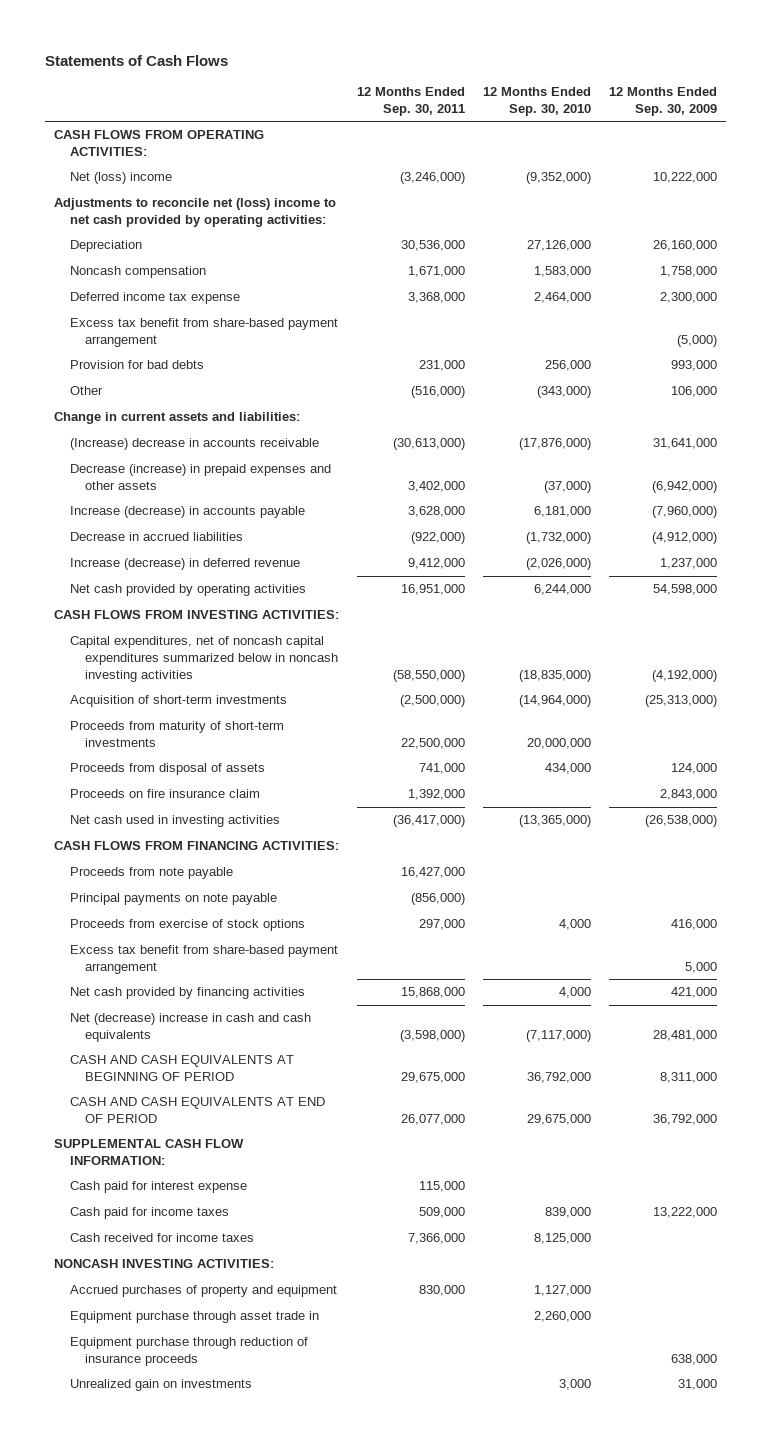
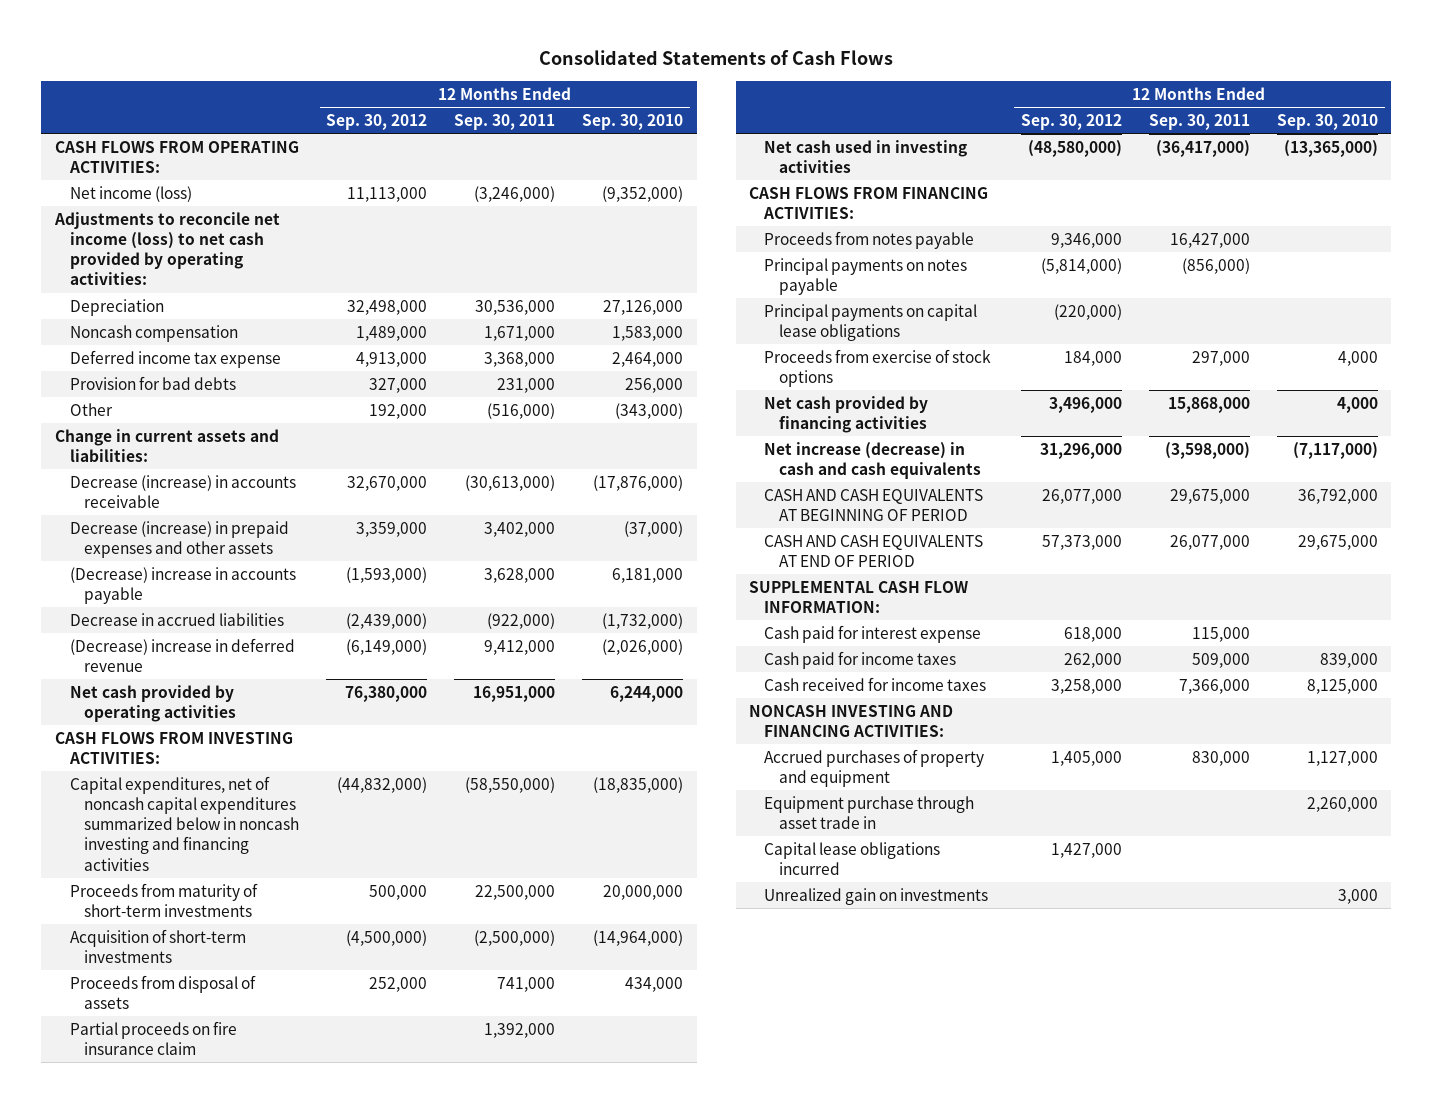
[45,54,229,66] Statements of Cash Flows -> [539,50,894,66] Consolidated Statements of Cash Flows
[608,87,717,116] 12 Months Ended Sep. 30, 2009 -> none
none -> [326,113,428,130] Sep. 30, 2012
[69,172,172,185] Net (loss) income -> [69,185,192,202] Net income (loss)
[54,198,337,227] Adjustments to reconcile net (loss) income to net cash provided by operating activities: -> [53,211,280,286] Adjustments to reconcile net income (loss) to net cash provided by operating activities:
[69,318,338,347] Excess tax benefit from share-based payment arrangement -> none
[69,438,319,451] (Increase) decrease in accounts receivable -> [69,474,296,508] Decrease (increase) in accounts receivable
[69,506,305,519] Increase (decrease) in accounts payable -> [69,566,296,604] (Decrease) increase in accounts payable
[69,558,300,571] Increase (decrease) in deferred revenue -> [69,637,295,672] (Decrease) increase in deferred revenue
[69,636,339,682] Capital expenditures, net of noncash capital expenditures summarized below in noncash investing activities -> [69,775,300,871] Capital expenditures, net of noncash capital expenditures summarized below in noncash investing and financing activities
[69,695,287,708] Acquisition of short-term investments -> [69,928,246,963] Acquisition of short-term investments
[69,789,260,799] Proceeds on fire insurance claim -> [69,1020,237,1055] Partial proceeds on fire insurance claim
[69,867,233,880] Proceeds from note payable -> [764,230,975,249] Proceeds from notes payable
[69,893,277,906] Principal payments on note payable -> [764,257,968,295] Principal payments on notes payable
none -> [764,303,978,341] Principal payments on capital lease obligations
[69,945,338,974] Excess tax benefit from share-based payment arrangement -> none
[69,1013,311,1042] Net (decrease) increase in cash and cash equivalents -> [764,441,981,479] Net increase (decrease) in cash and cash equivalents
[54,1259,275,1269] NONCASH INVESTING ACTIVITIES: -> [749,704,954,737] NONCASH INVESTING AND FINANCING ACTIVITIES:
[69,1337,308,1366] Equipment purchase through reduction of insurance proceeds -> none
none -> [764,841,941,875] Capital lease obligations incurred

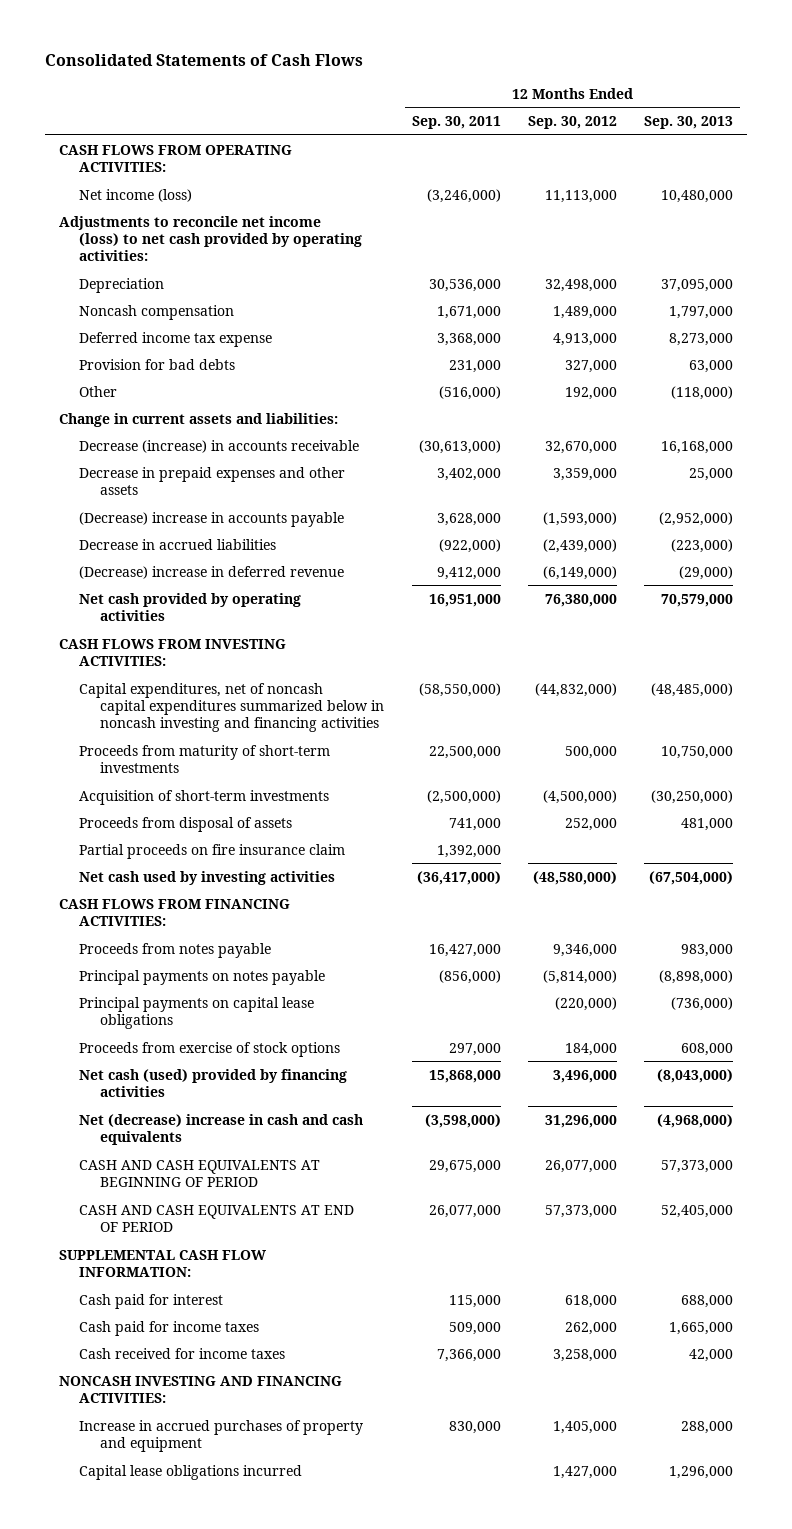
[582,113,684,130] Sep. 30, 2010 -> none
none -> [644,116,734,130] Sep. 30, 2013
[69,520,289,558] Decrease (increase) in prepaid expenses and other assets -> [79,466,346,496] Decrease in prepaid expenses and other assets
[764,139,968,173] Net cash used in investing activities -> [79,870,336,885] Net cash used by investing activities
[764,395,929,433] Net cash provided by financing activities -> [79,1068,348,1098] Net cash (used) provided by financing activities
[764,441,981,479] Net increase (decrease) in cash and cash equivalents -> [79,1113,364,1146] Net (decrease) increase in cash and cash equivalents
[764,624,982,643] Cash paid for interest expense -> [79,1293,224,1309] Cash paid for interest
[764,795,975,829] Equipment purchase through asset trade in -> none
[764,748,985,787] Accrued purchases of property and equipment -> [79,1419,364,1453] Increase in accrued purchases of property and equipment
[764,887,989,905] Unrealized gain on investments -> none

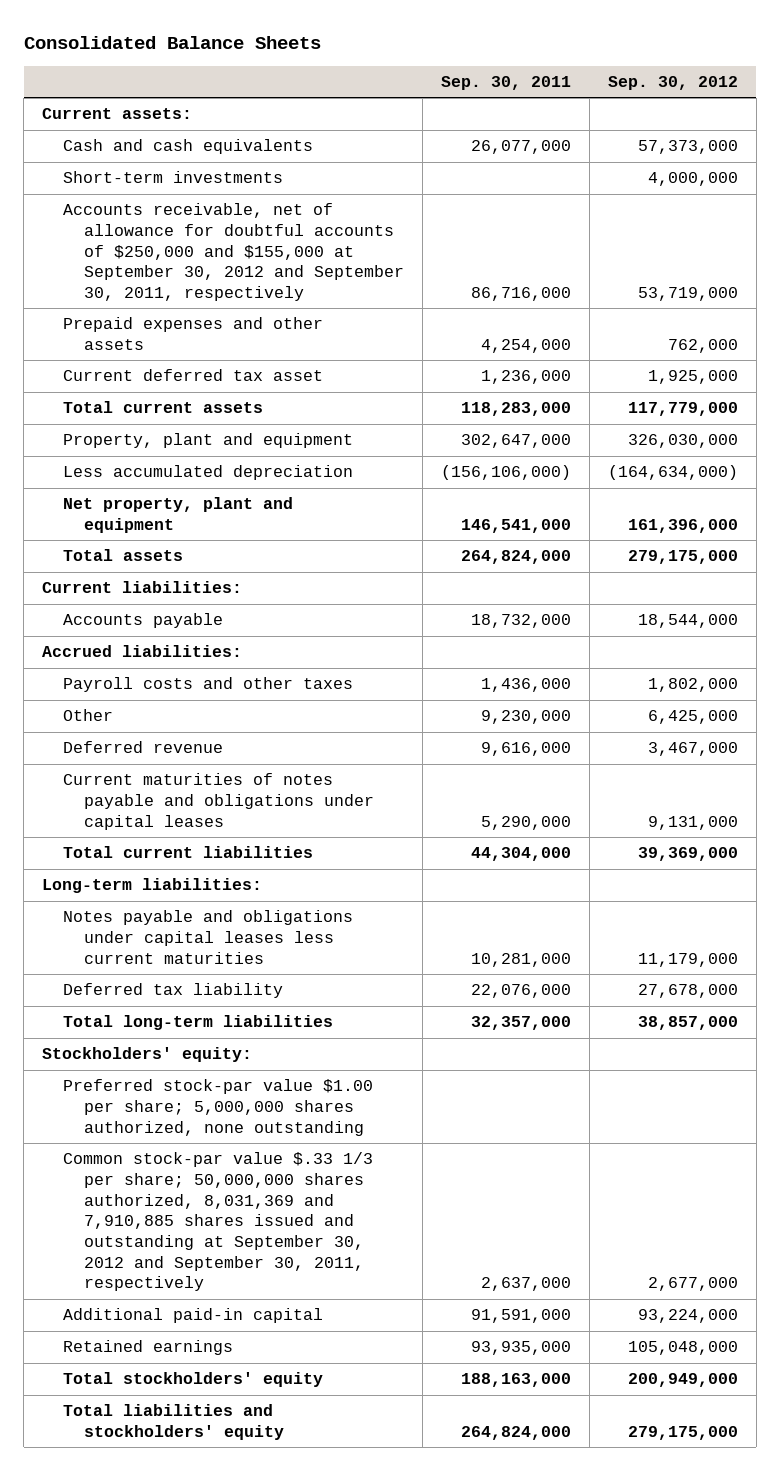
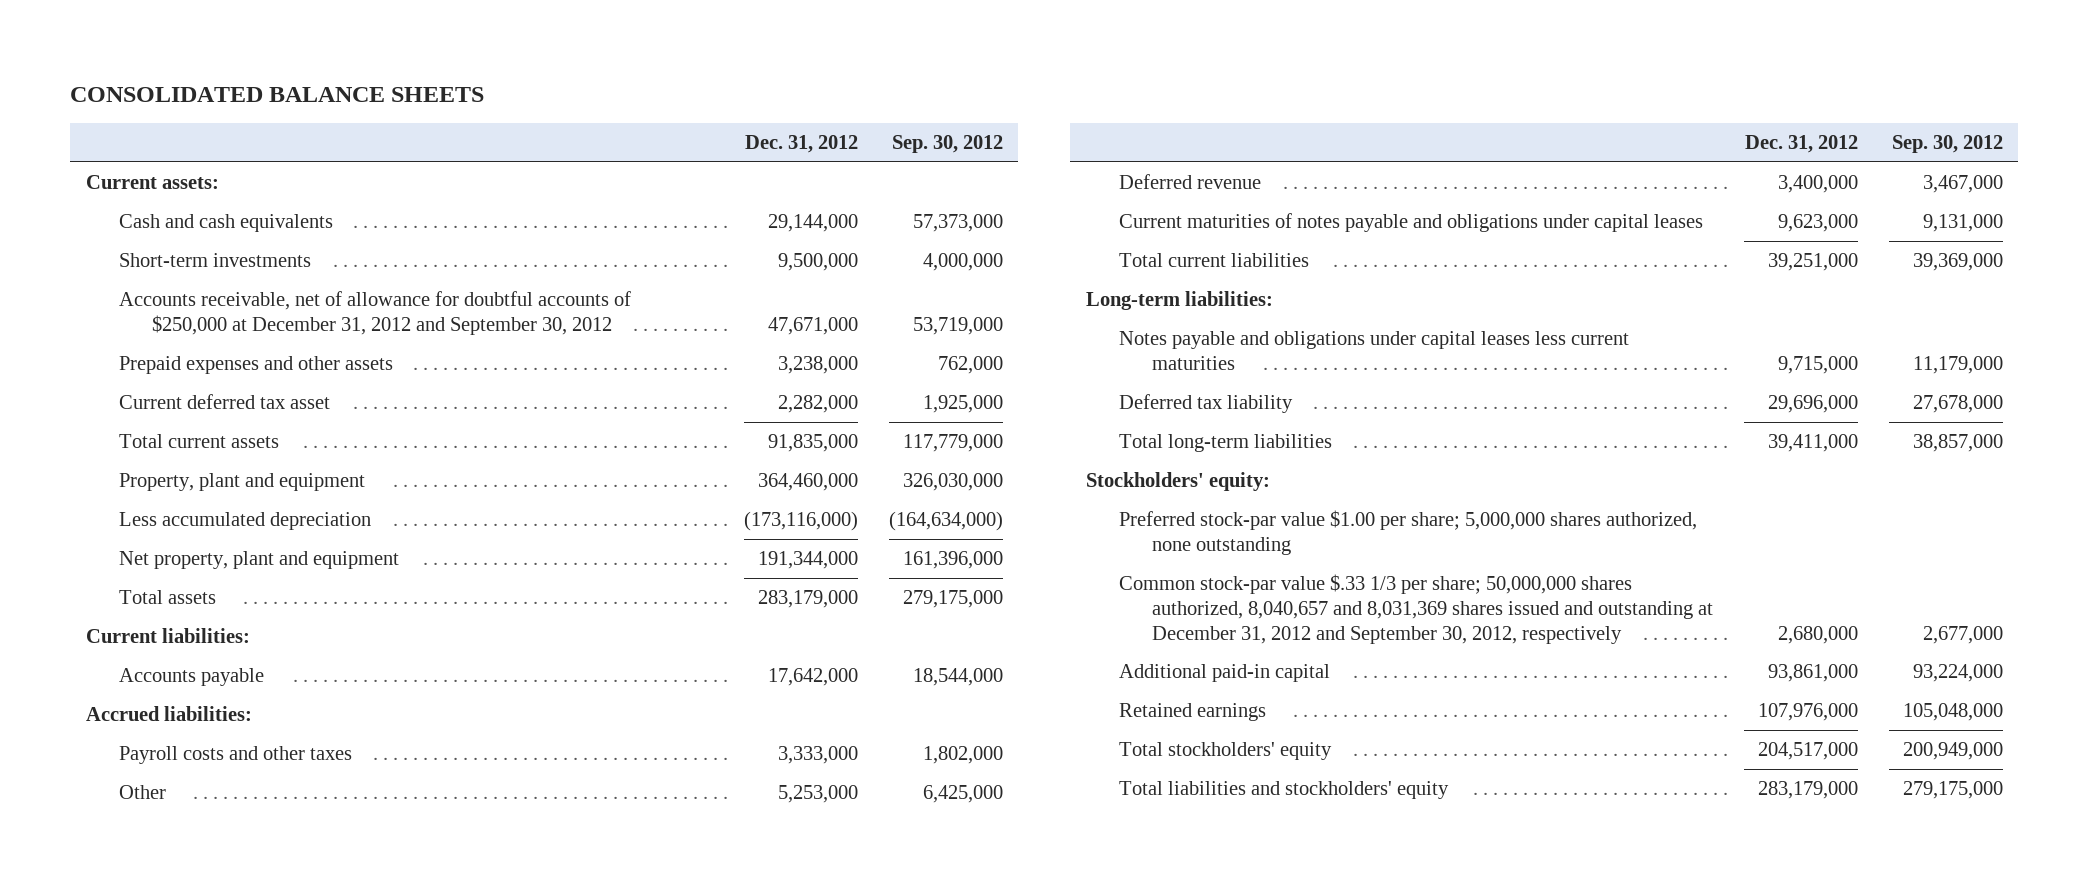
[23,36,321,50] Consolidated Balance Sheets -> [70,87,485,103] CONSOLIDATED BALANCE SHEETS
[440,76,571,91] Sep. 30, 2011 -> none
none -> [744,134,858,153] Dec. 31, 2012
[62,203,404,301] Accounts receivable, net of allowance for doubtful accounts of $250,000 and $155,000 at September 30, 2012 and September 30, 2011, respectively -> [118,291,631,335] Accounts receivable, net of allowance for doubtful accounts of $250,000 at December 31, 2012 and September 30, 2012
[62,1152,373,1292] Common stock-par value $.33 1/3 per share; 50,000,000 shares authorized, 8,031,369 and 7,910,885 shares issued and outstanding at September 30, 2012 and September 30, 2011, respectively -> [1118,574,1713,644] Common stock-par value $.33 1/3 per share; 50,000,000 shares authorized, 8,040,657 and 8,031,369 shares issued and outstanding at December 31, 2012 and September 30, 2012, respectively

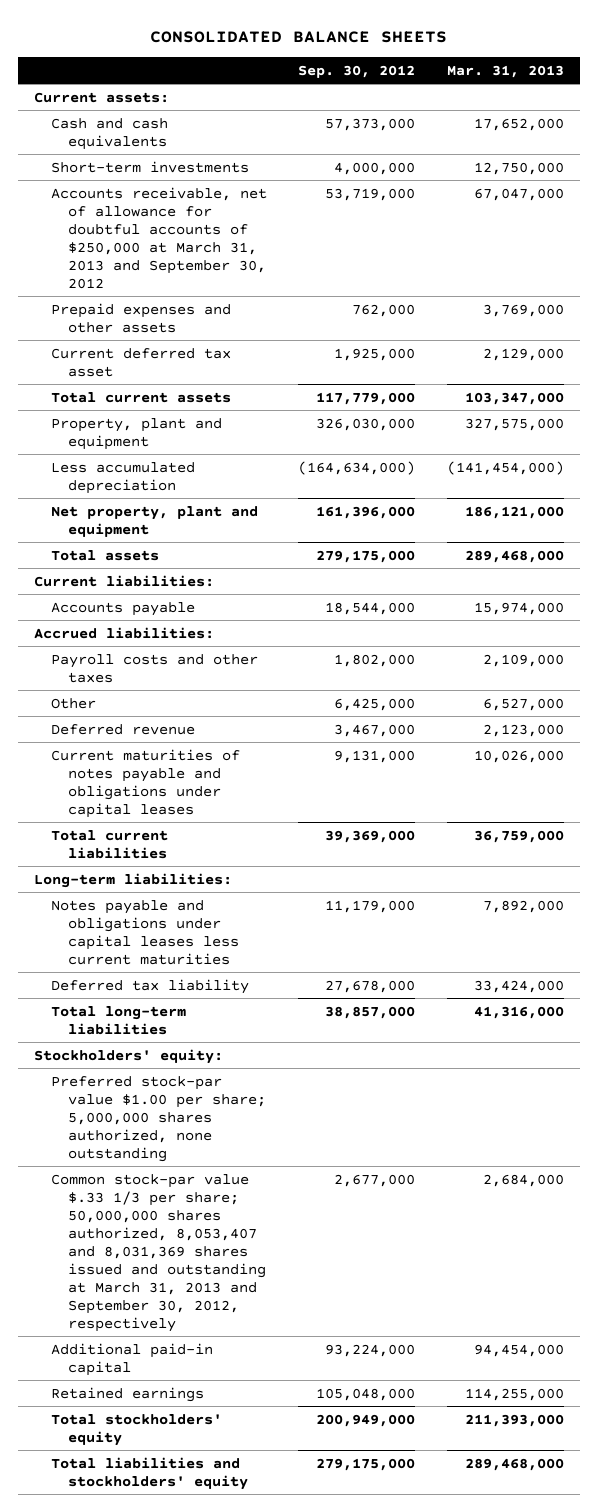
[744,134,858,153] Dec. 31, 2012 -> none
none -> [447,65,565,79] Mar. 31, 2013
[118,291,631,335] Accounts receivable, net of allowance for doubtful accounts of $250,000 at December 31, 2012 and September 30, 2012 -> [50,186,267,289] Accounts receivable, net of allowance for doubtful accounts of $250,000 at March 31, 2013 and September 30, 2012
[1118,574,1713,644] Common stock-par value $.33 1/3 per share; 50,000,000 shares authorized, 8,040,657 and 8,031,369 shares issued and outstanding at December 31, 2012 and September 30, 2012, respectively -> [50,1173,266,1332] Common stock-par value $.33 1/3 per share; 50,000,000 shares authorized, 8,053,407 and 8,031,369 shares issued and outstanding at March 31, 2013 and September 30, 2012, respectively

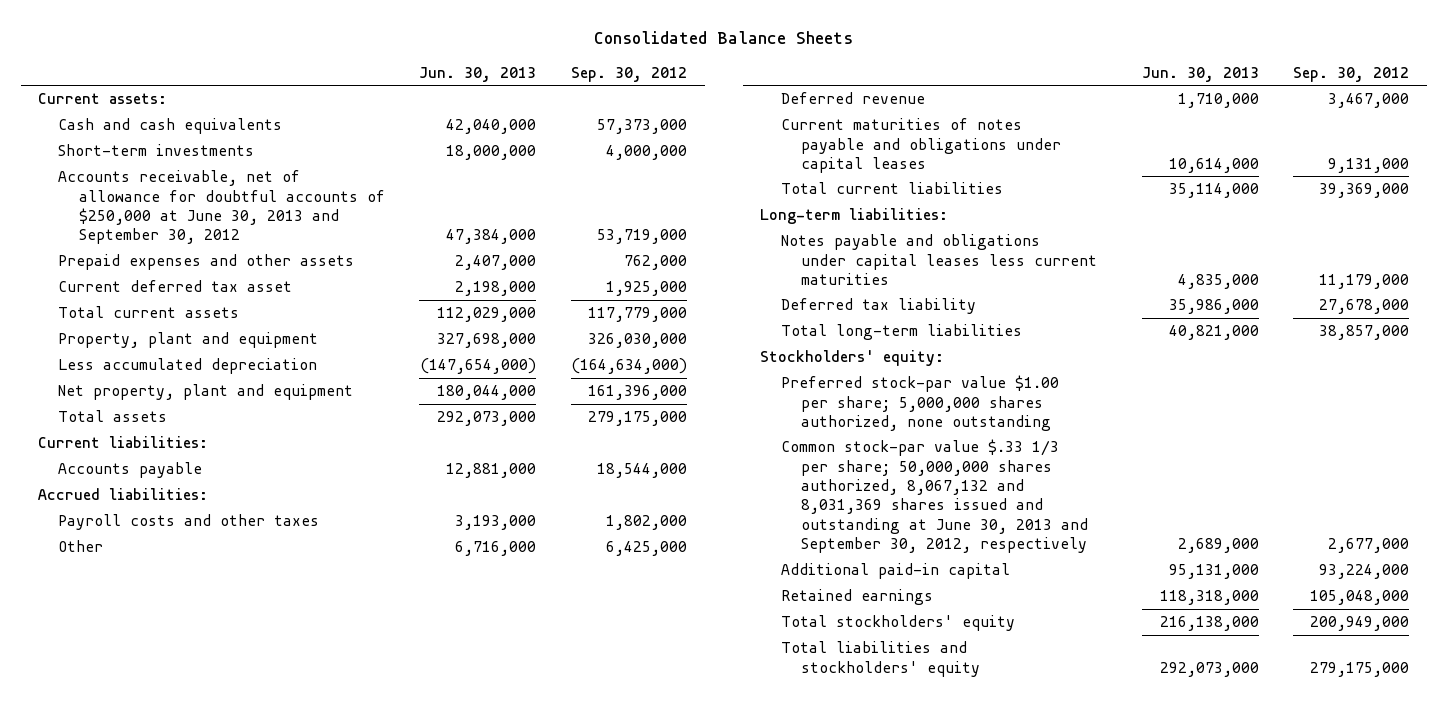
[149,30,447,43] CONSOLIDATED BALANCE SHEETS -> [593,31,853,45] Consolidated Balance Sheets
[447,65,565,79] Mar. 31, 2013 -> none
none -> [419,66,537,82] Jun. 30, 2013
[50,186,267,289] Accounts receivable, net of allowance for doubtful accounts of $250,000 at March 31, 2013 and September 30, 2012 -> [58,170,385,245] Accounts receivable, net of allowance for doubtful accounts of $250,000 at June 30, 2013 and September 30, 2012
[50,1173,266,1332] Common stock-par value $.33 1/3 per share; 50,000,000 shares authorized, 8,053,407 and 8,031,369 shares issued and outstanding at March 31, 2013 and September 30, 2012, respectively -> [780,439,1088,553] Common stock-par value $.33 1/3 per share; 50,000,000 shares authorized, 8,067,132 and 8,031,369 shares issued and outstanding at June 30, 2013 and September 30, 2012, respectively

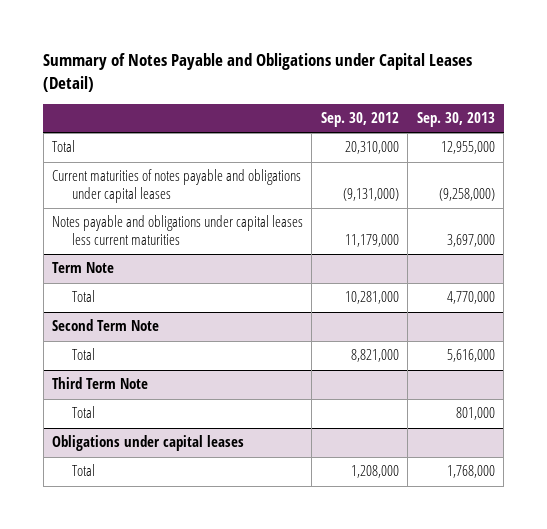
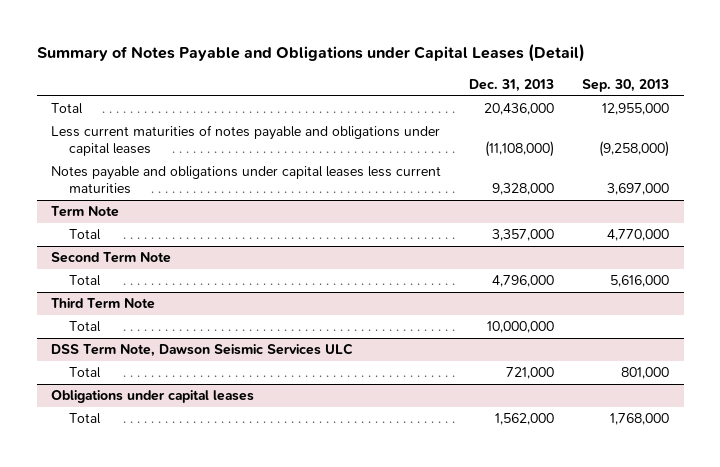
[320,112,399,128] Sep. 30, 2012 -> none
none -> [469,78,555,92] Dec. 31, 2013
[52,169,302,203] Current maturities of notes payable and obligations under capital leases -> [50,125,440,157] Less current maturities of notes payable and obligations under capital leases
none -> [69,321,102,333] Total
none -> [50,343,353,358] DSS Term Note, Dawson Seismic Services ULC

